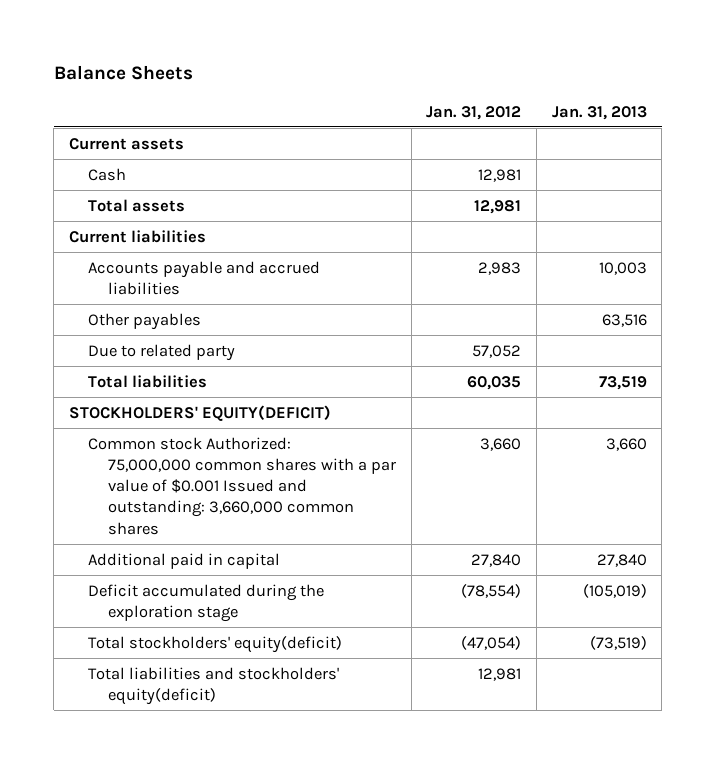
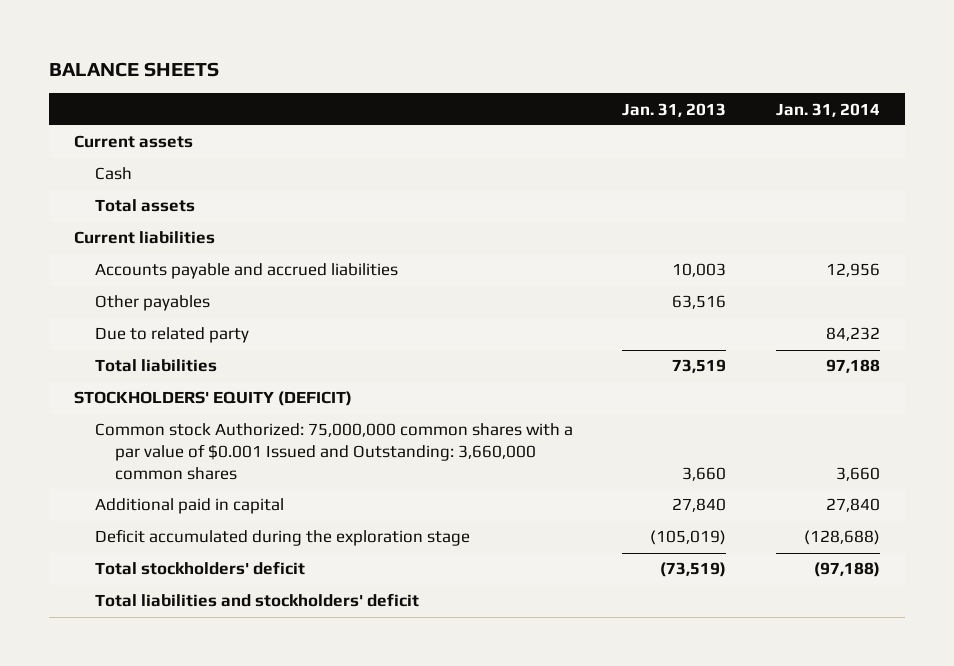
[53,65,193,81] Balance Sheets -> [49,62,220,78] BALANCE SHEETS
[426,105,522,120] Jan. 31, 2012 -> none
none -> [776,102,881,117] Jan. 31, 2014
[68,404,331,421] STOCKHOLDERS' EQUITY(DEFICIT) -> [74,391,353,407] STOCKHOLDERS' EQUITY (DEFICIT)
[88,436,396,535] Common stock Authorized: 75,000,000 common shares with a par value of $0.001 Issued and outstanding: 3,660,000 common shares -> [94,423,573,480] Common stock Authorized: 75,000,000 common shares with a par value of $0.001 Issued and Outstanding: 3,660,000 common shares
[88,635,343,653] Total stockholders' equity(deficit) -> [94,561,305,576] Total stockholders' deficit
[88,666,340,705] Total liabilities and stockholders' equity(deficit) -> [94,593,419,608] Total liabilities and stockholders' deficit

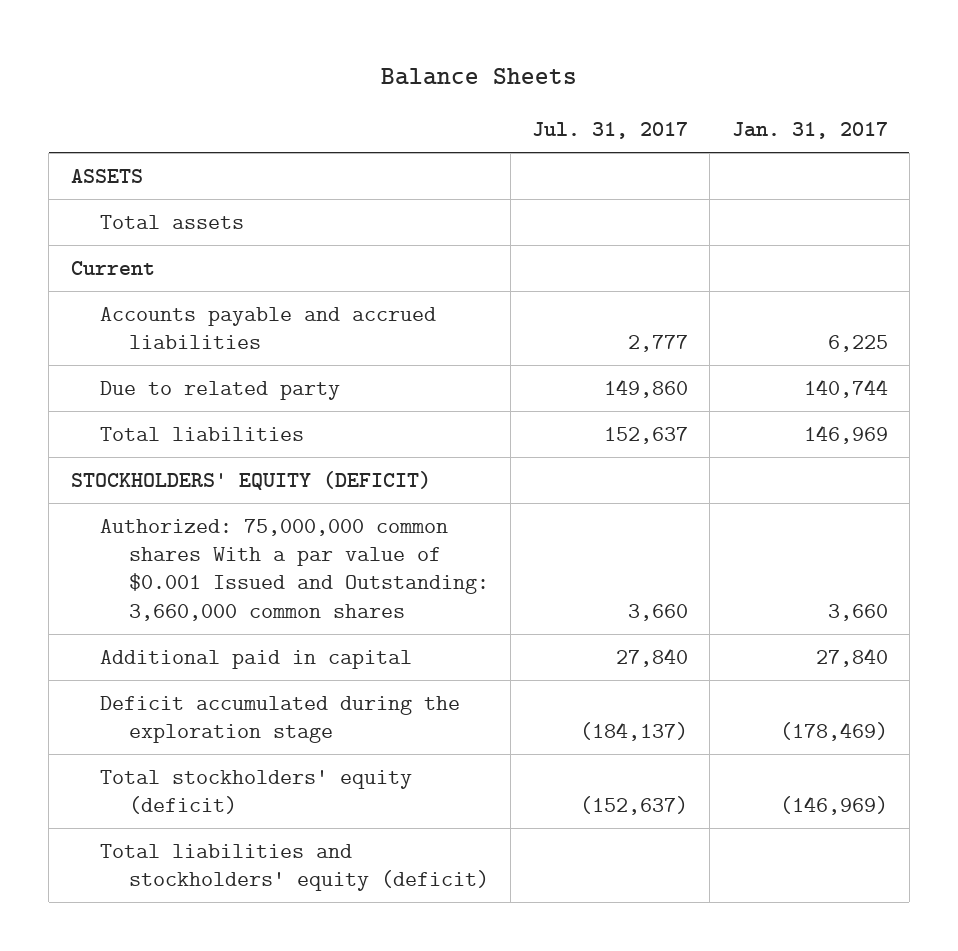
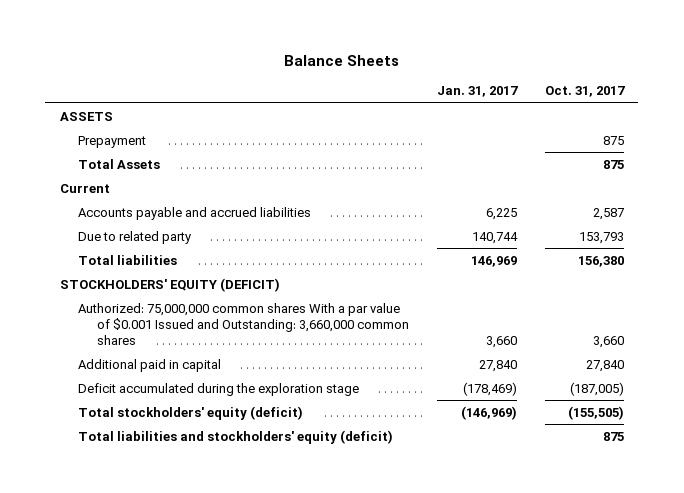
[532,122,689,140] Jul. 31, 2017 -> none
none -> [545,86,626,98] Oct. 31, 2017
none -> [78,135,147,148] Prepayment
[99,214,244,229] Total assets -> [78,158,161,169] Total Assets

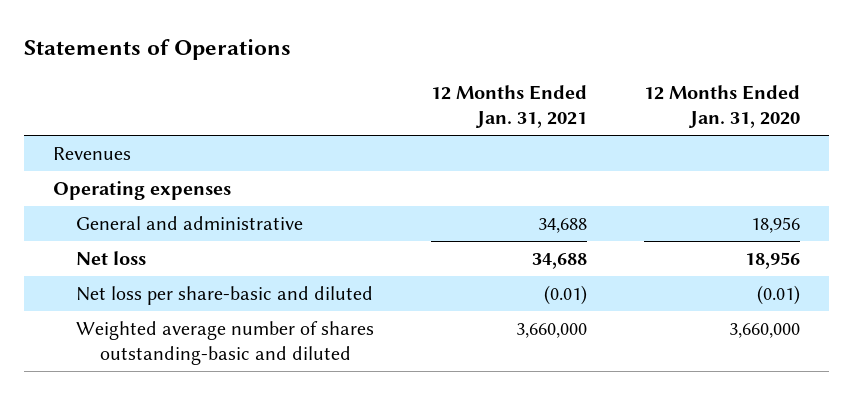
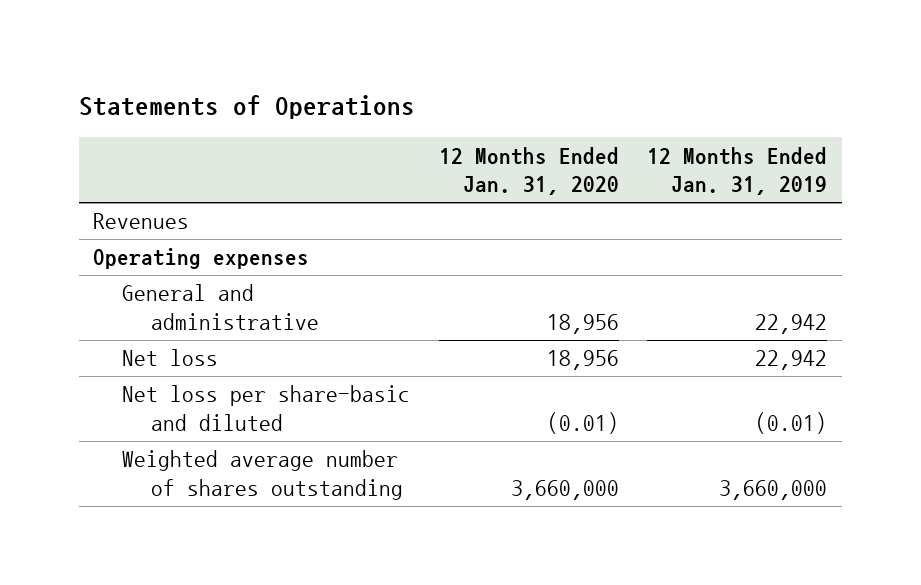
[431,84,588,129] 12 Months Ended Jan. 31, 2021 -> none
none -> [647,146,828,196] 12 Months Ended Jan. 31, 2019
[76,320,375,366] Weighted average number of shares outstanding-basic and diluted -> [122,450,404,500] Weighted average number of shares outstanding

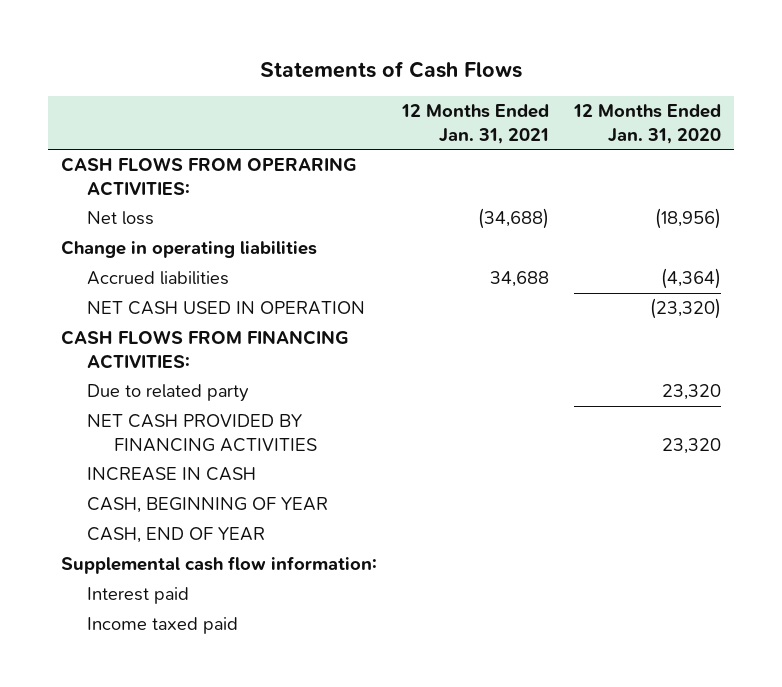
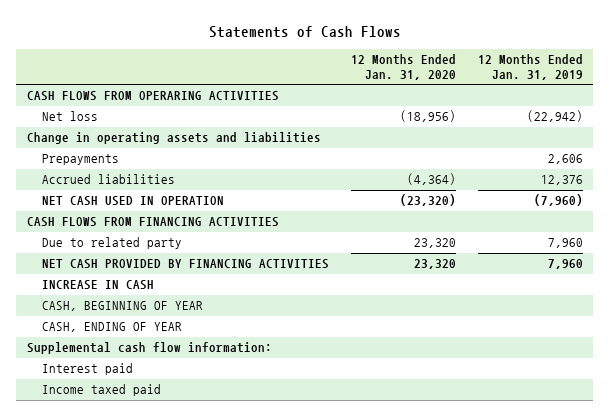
[401,104,550,144] 12 Months Ended Jan. 31, 2021 -> none
none -> [477,54,583,80] 12 Months Ended Jan. 31, 2019
[60,157,357,196] CASH FLOWS FROM OPERARING ACTIVITIES: -> [27,91,280,102] CASH FLOWS FROM OPERARING ACTIVITIES
[60,240,317,259] Change in operating liabilities -> [27,132,322,145] Change in operating assets and liabilities
none -> [41,154,119,166] Prepayments
[60,330,349,369] CASH FLOWS FROM FINANCING ACTIVITIES: -> [27,217,280,228] CASH FLOWS FROM FINANCING ACTIVITIES
[87,527,266,544] CASH, END OF YEAR -> [41,322,182,333] CASH, ENDING OF YEAR

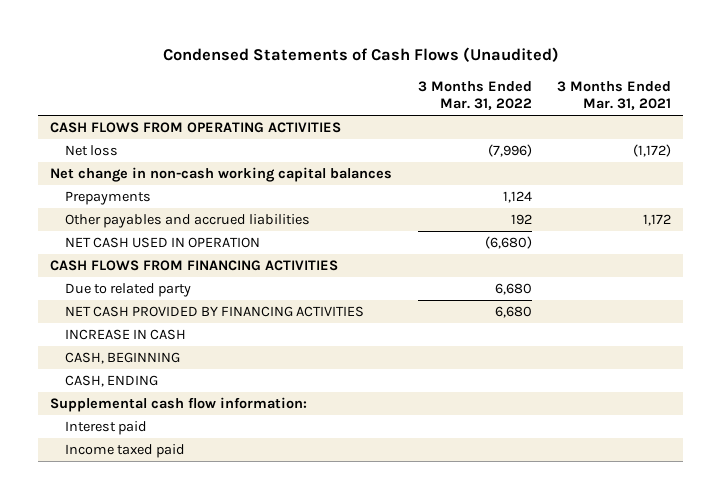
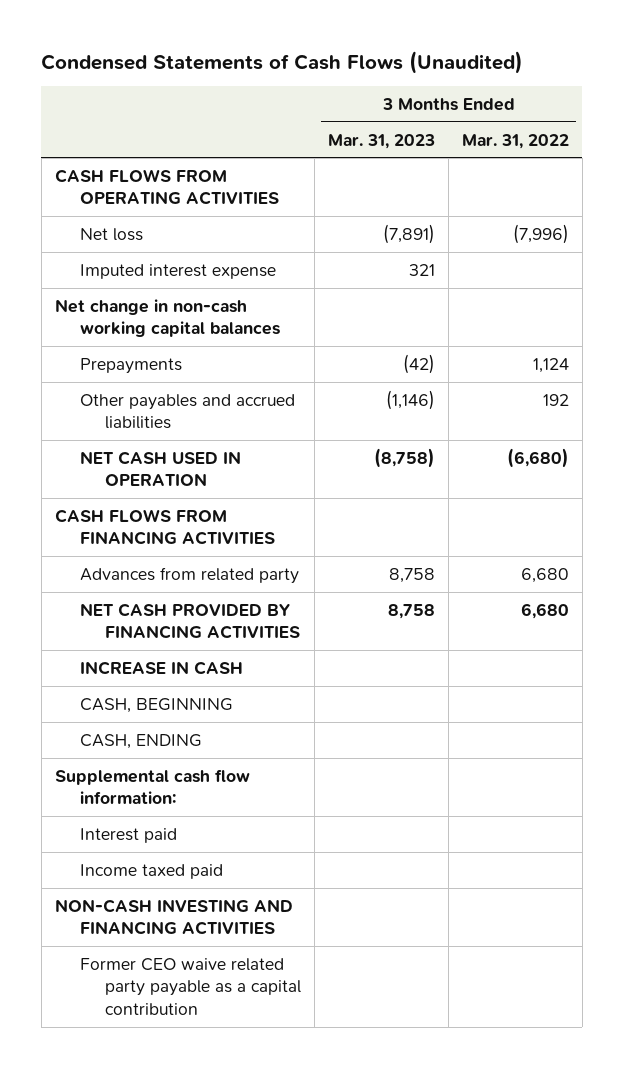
[556,80,671,111] 3 Months Ended Mar. 31, 2021 -> none
none -> [328,133,436,149] Mar. 31, 2023
none -> [79,263,276,279] Imputed interest expense
[65,282,192,297] Due to related party -> [79,566,299,584] Advances from related party
none -> [54,898,293,936] NON-CASH INVESTING AND FINANCING ACTIVITIES
none -> [79,957,302,1015] Former CEO waive related party payable as a capital contribution

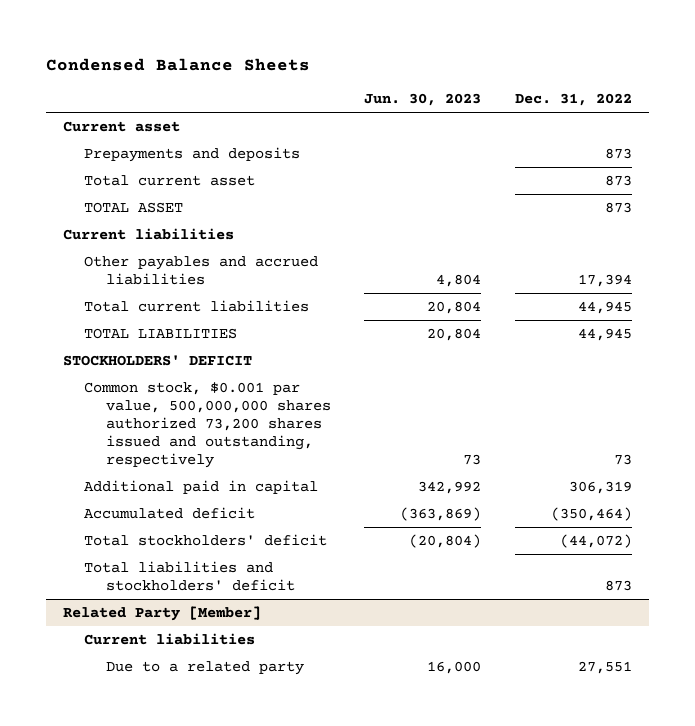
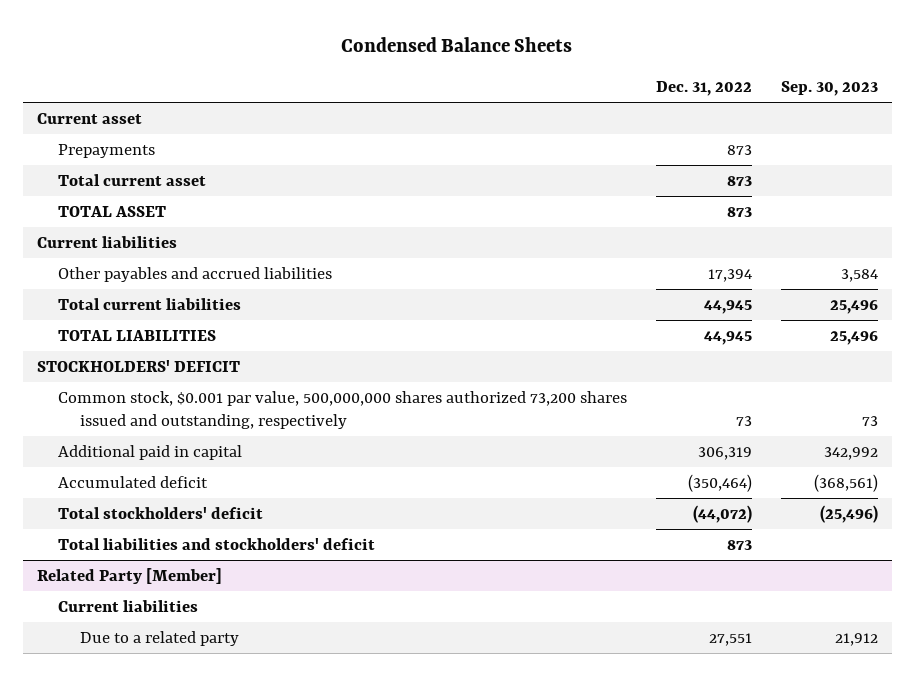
[364,93,482,107] Jun. 30, 2023 -> none
none -> [780,81,878,97] Sep. 30, 2023
[84,146,301,162] Prepayments and deposits -> [58,143,156,158] Prepayments

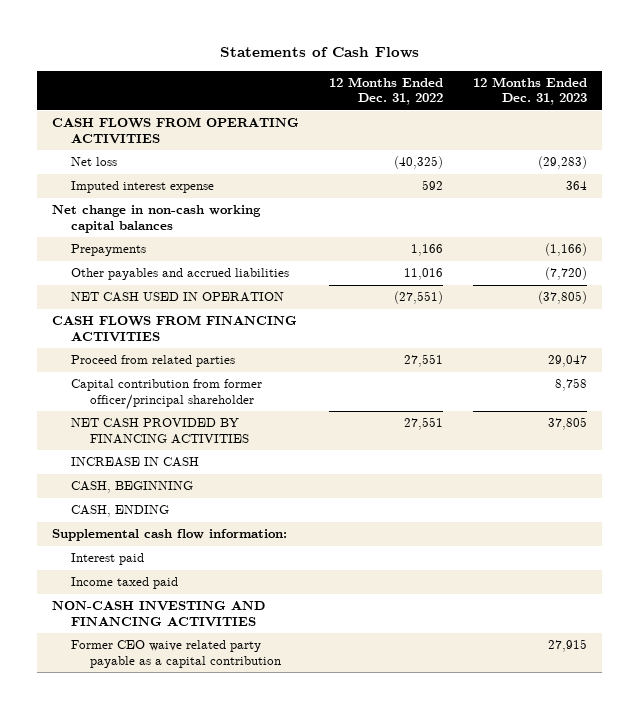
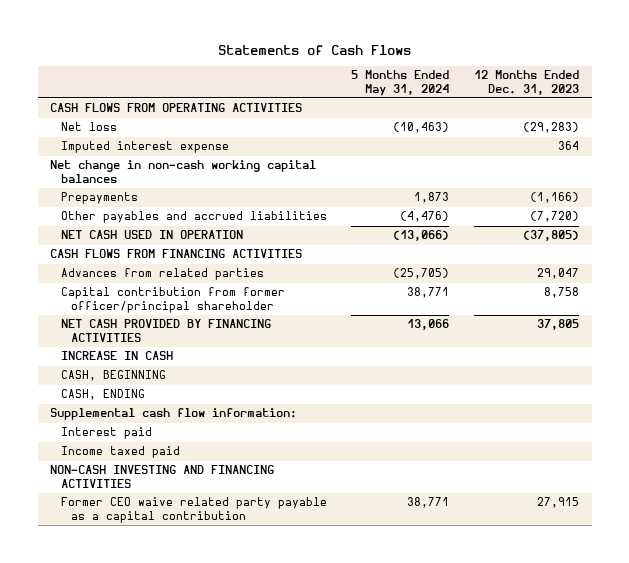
[329,76,444,106] 12 Months Ended Dec. 31, 2022 -> none
none -> [351,70,450,96] 5 Months Ended May 31, 2024
[70,355,235,368] Proceed from related parties -> [60,268,264,281] Advances from related parties

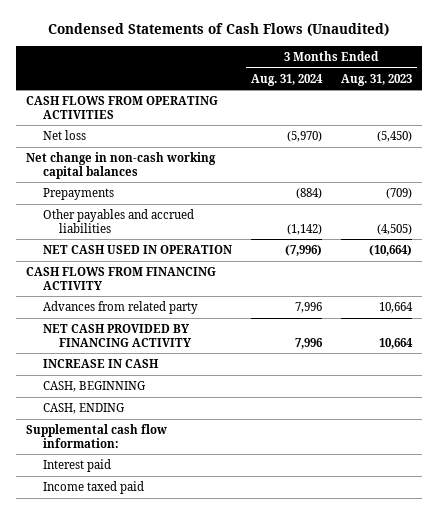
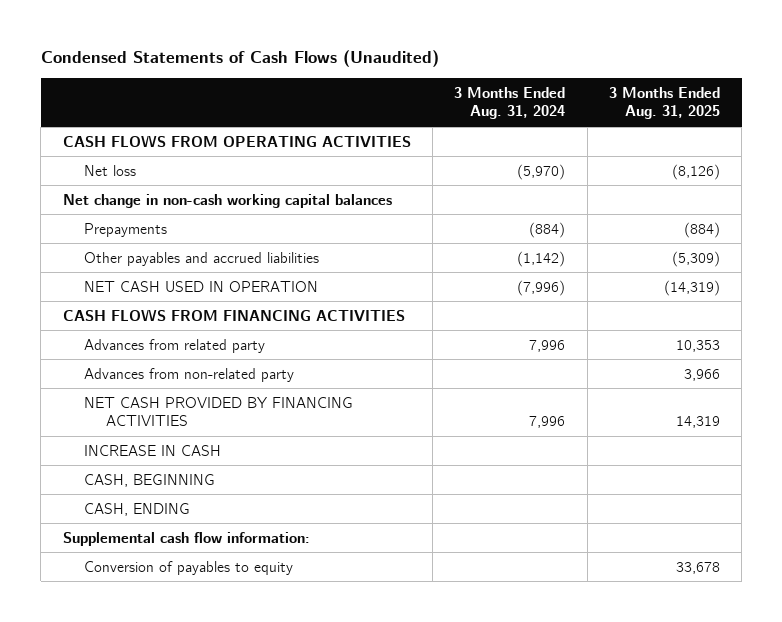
[341,73,413,86] Aug. 31, 2023 -> none
none -> [608,86,720,120] 3 Months Ended Aug. 31, 2025
[25,267,216,290] CASH FLOWS FROM FINANCING ACTIVITY -> [62,308,405,321] CASH FLOWS FROM FINANCING ACTIVITIES
none -> [84,367,295,382] Advances from non-related party
[42,324,192,347] NET CASH PROVIDED BY FINANCING ACTIVITY -> [84,396,354,427] NET CASH PROVIDED BY FINANCING ACTIVITIES
[42,459,111,473] Interest paid -> none
[42,481,144,495] Income taxed paid -> none
none -> [84,560,294,575] Conversion of payables to equity

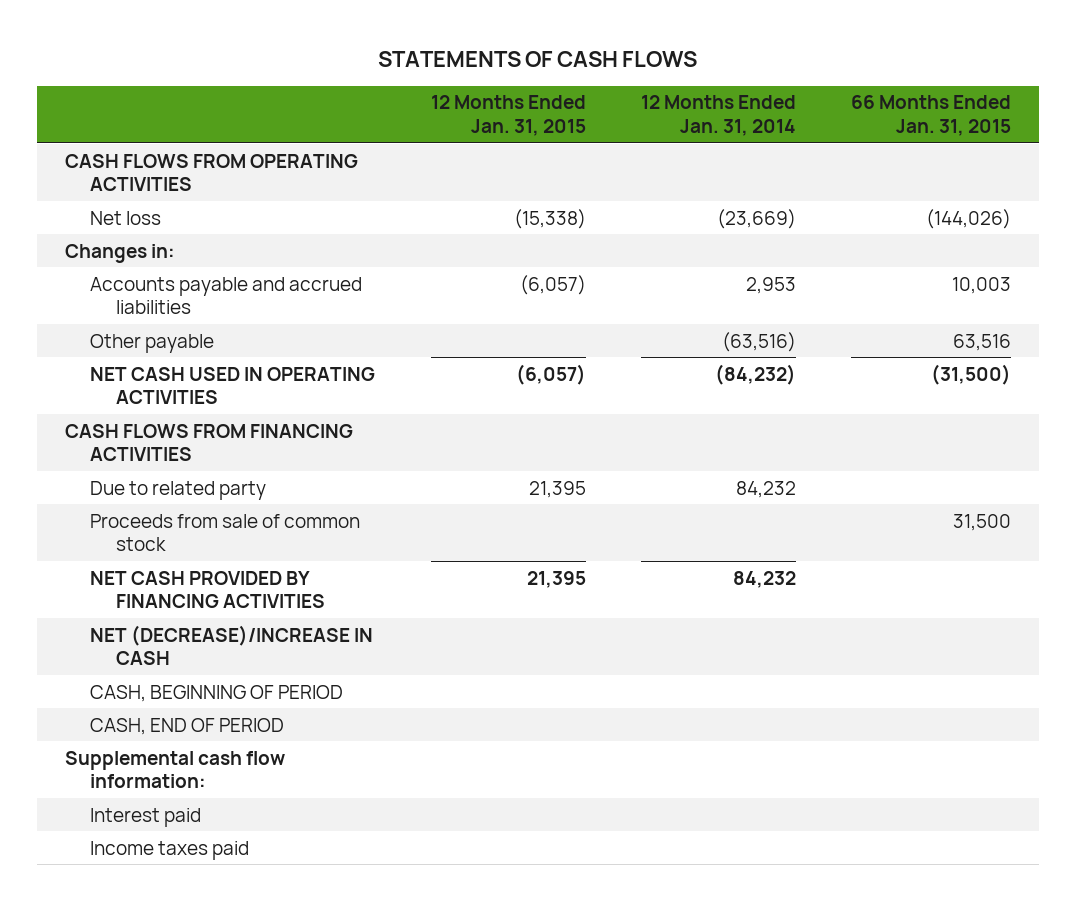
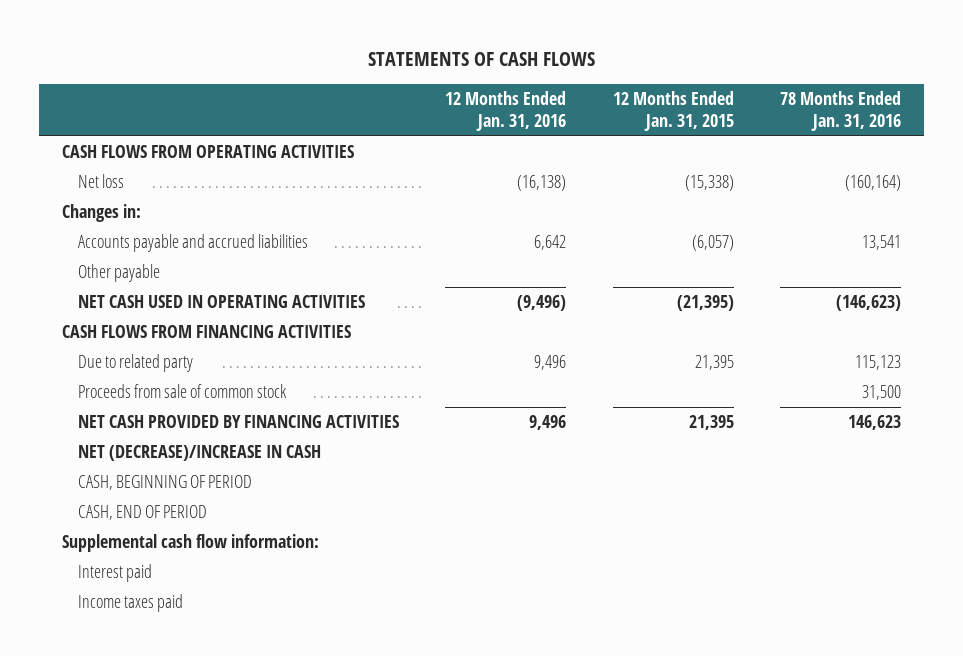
[641,95,797,136] 12 Months Ended Jan. 31, 2014 -> none
[851,95,1012,136] 66 Months Ended Jan. 31, 2015 -> none
none -> [445,91,567,131] 12 Months Ended Jan. 31, 2016
none -> [779,91,901,131] 78 Months Ended Jan. 31, 2016
[515,363,586,385] (6,057) -> [676,295,734,312] (21,395)

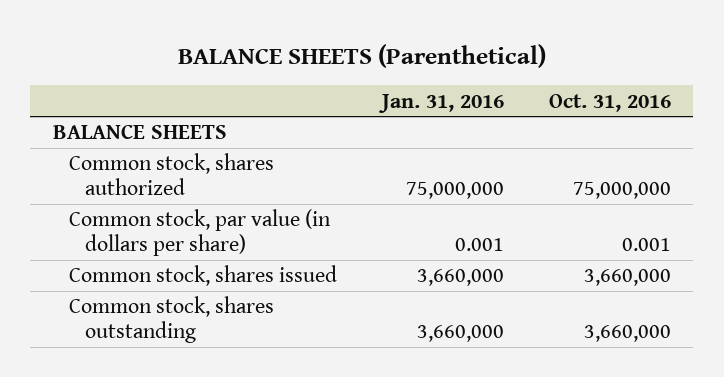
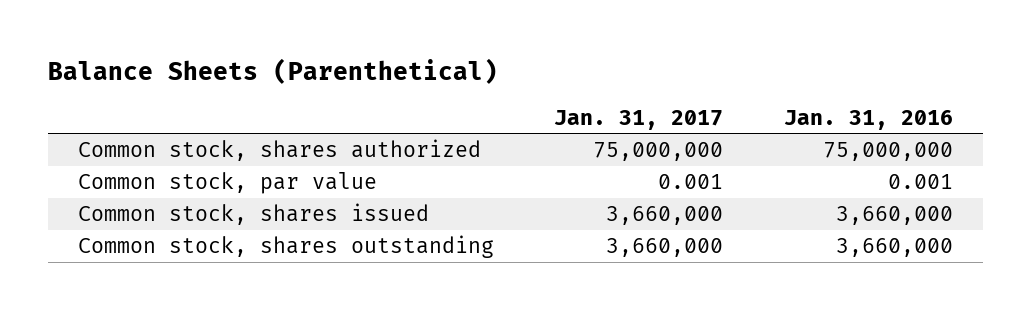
[177,43,546,68] BALANCE SHEETS (Parenthetical) -> [47,58,498,85] Balance Sheets (Parenthetical)
[548,93,671,112] Oct. 31, 2016 -> none
none -> [554,109,724,130] Jan. 31, 2017
[52,124,227,140] BALANCE SHEETS -> none
[68,209,331,257] Common stock, par value (in dollars per share) -> [78,172,378,195] Common stock, par value

